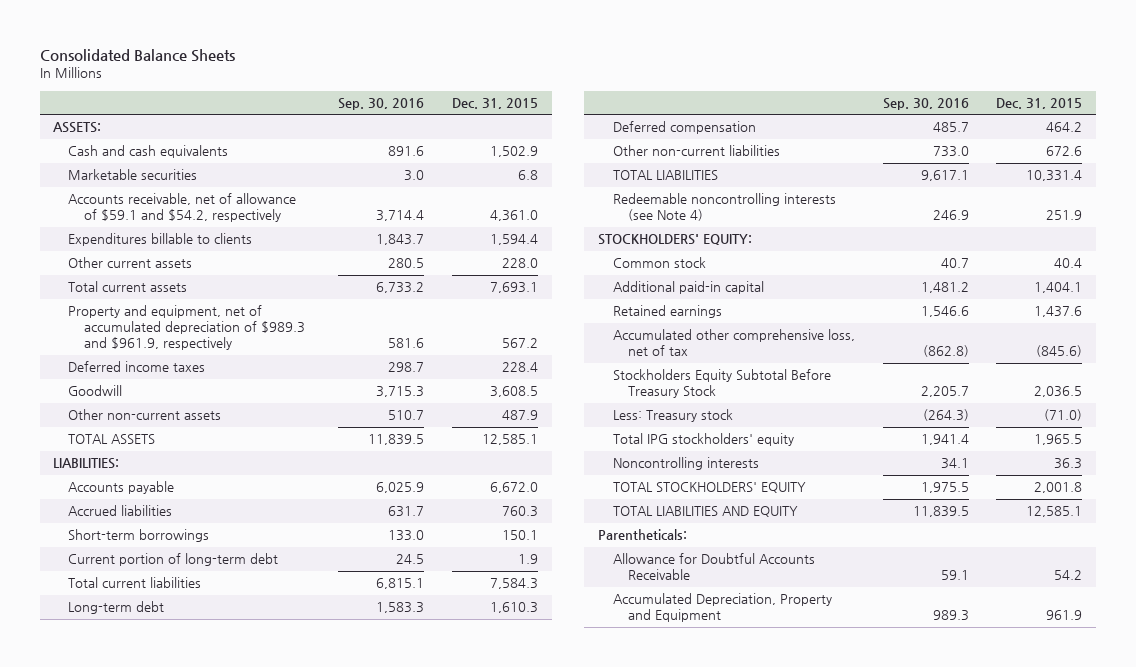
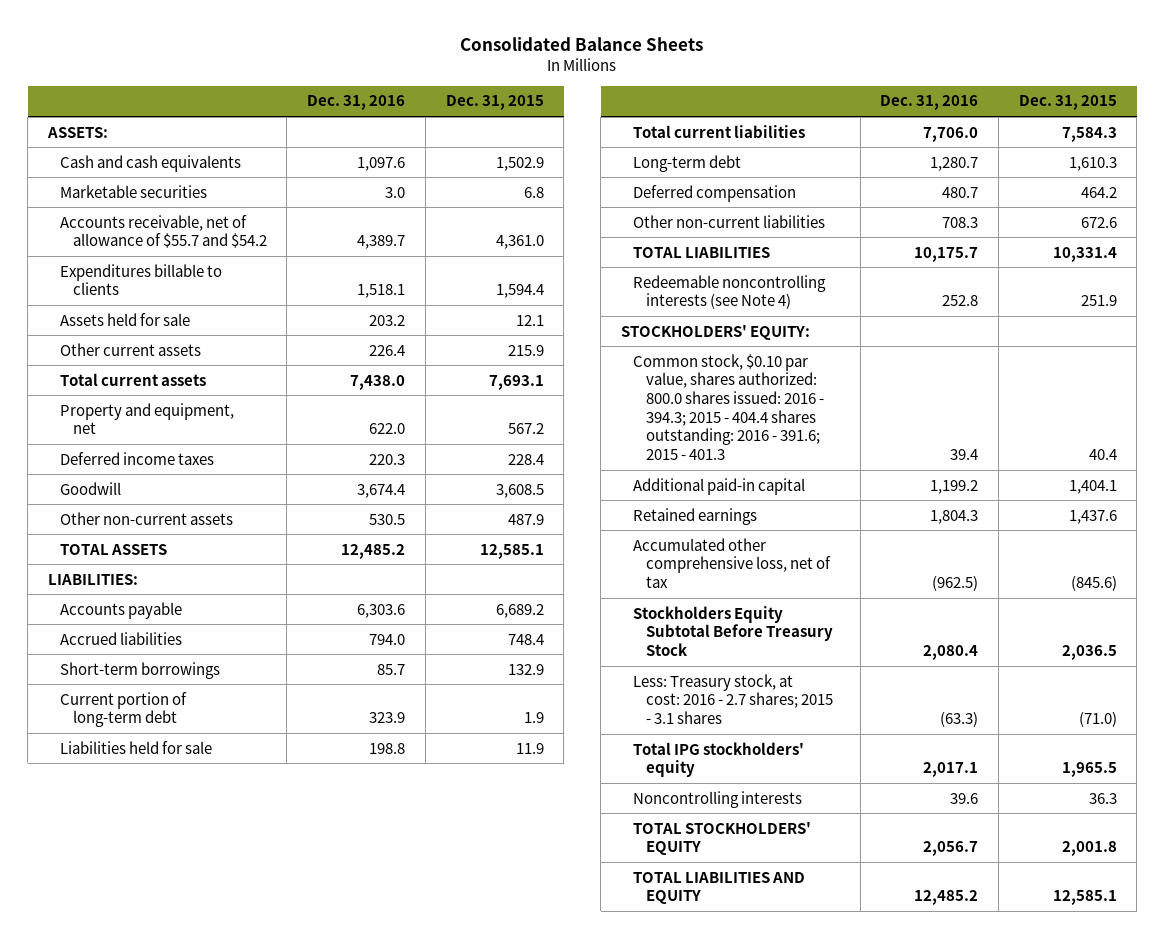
[338,98,425,111] Sep. 30, 2016 -> none
none -> [307,95,406,111] Dec. 31, 2016
[68,193,297,223] Accounts receivable, net of allowance of $59.1 and $54.2, respectively -> [60,214,267,249] Accounts receivable, net of allowance of $55.7 and $54.2
none -> [60,312,191,326] Assets held for sale
[501,258,538,269] 228.0 -> [507,344,544,356] 215.9
[68,305,305,351] Property and equipment, net of accumulated depreciation of $989.3 and $961.9, respectively -> [60,402,235,435] Property and equipment, net
[489,482,538,494] 6,672.0 -> [495,603,544,618] 6,689.2
[501,506,538,518] 760.3 -> [507,633,544,645] 748.4
[501,530,538,541] 150.1 -> [507,663,544,675] 132.9
none -> [60,740,213,754] Liabilities held for sale
[613,257,707,269] Common stock -> [633,353,824,461] Common stock, $0.10 par value, shares authorized: 800.0 shares issued: 2016 - 394.3; 2015 - 404.4 shares outstanding: 2016 - 391.6; 2015 - 401.3
[613,409,734,423] Less: Treasury stock -> [633,673,833,725] Less: Treasury stock, at cost: 2016 - 2.7 shares; 2015 - 3.1 shares
[598,529,688,541] Parentheticals: -> none
[613,553,816,581] Allowance for Doubtful Accounts Receivable -> none
[613,593,833,623] Accumulated Depreciation, Property and Equipment -> none

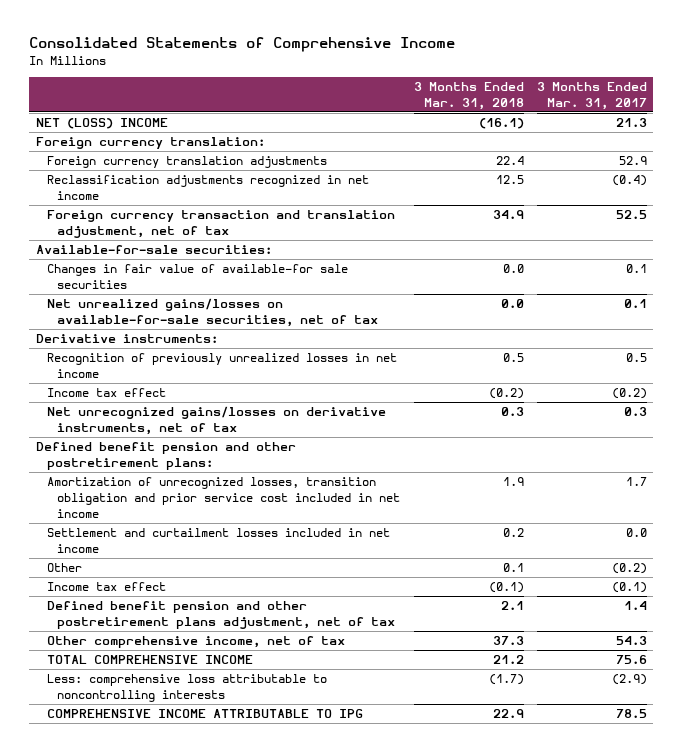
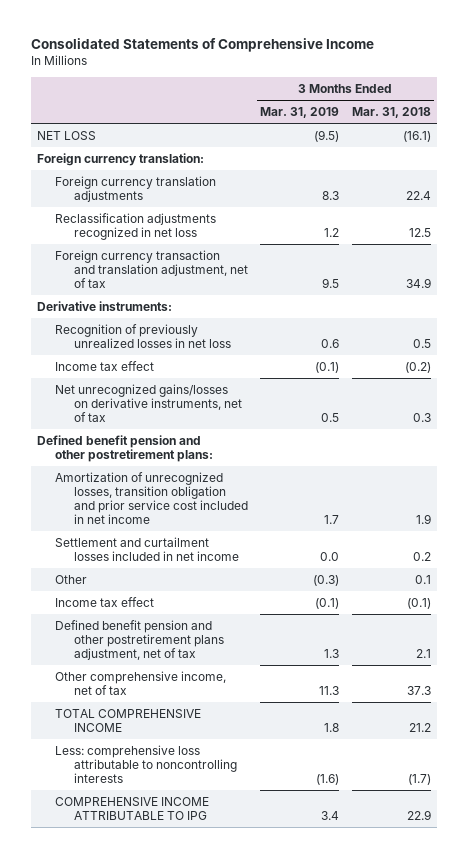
[536,82,647,110] 3 Months Ended Mar. 31, 2017 -> none
none -> [260,107,340,119] Mar. 31, 2019
[35,118,168,130] NET (LOSS) INCOME -> [36,130,96,140] NET LOSS
[46,175,369,201] Reclassification adjustments recognized in net income -> [55,212,217,240] Reclassification adjustments recognized in net loss
[35,245,272,255] Available-for-sale securities: -> none
[46,264,348,290] Changes in fair value of available-for sale securities -> none
[46,298,379,328] Net unrealized gains/losses on available-for-sale securities, net of tax -> none
[46,353,397,379] Recognition of previously unrealized losses in net income -> [55,323,231,348] Recognition of previously unrealized losses in net loss

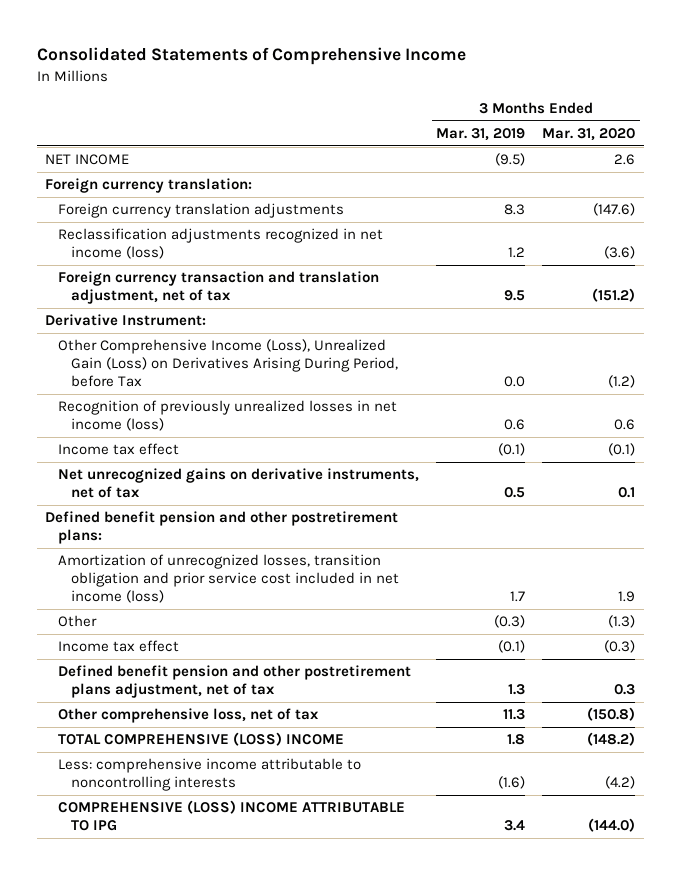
[351,107,431,119] Mar. 31, 2018 -> none
none -> [542,128,636,142] Mar. 31, 2020
[36,130,96,140] NET LOSS -> [45,154,130,166] NET INCOME
[55,212,217,240] Reclassification adjustments recognized in net loss -> [58,228,384,260] Reclassification adjustments recognized in net income (loss)
[36,300,172,311] Derivative instruments: -> [45,314,207,327] Derivative Instrument:
none -> [58,339,399,388] Other Comprehensive Income (Loss), Unrealized Gain (Loss) on Derivatives Arising During Period, before Tax
[55,323,231,348] Recognition of previously unrealized losses in net loss -> [58,400,398,432] Recognition of previously unrealized losses in net income (loss)
[55,383,242,422] Net unrecognized gains/losses on derivative instruments, net of tax -> [58,468,420,499] Net unrecognized gains on derivative instruments, net of tax
[55,536,239,561] Settlement and curtailment losses included in net income -> none
[55,471,248,524] Amortization of unrecognized losses, transition obligation and prior service cost included in net income -> [58,554,400,604] Amortization of unrecognized losses, transition obligation and prior service cost included in net income (loss)
[55,670,227,695] Other comprehensive income, net of tax -> [58,708,320,724] Other comprehensive loss, net of tax
[55,708,202,732] TOTAL COMPREHENSIVE INCOME -> [58,732,345,747] TOTAL COMPREHENSIVE (LOSS) INCOME
[55,744,237,783] Less: comprehensive loss attributable to noncontrolling interests -> [58,758,362,792] Less: comprehensive income attributable to noncontrolling interests
[55,796,210,820] COMPREHENSIVE INCOME ATTRIBUTABLE TO IPG -> [58,800,406,832] COMPREHENSIVE (LOSS) INCOME ATTRIBUTABLE TO IPG

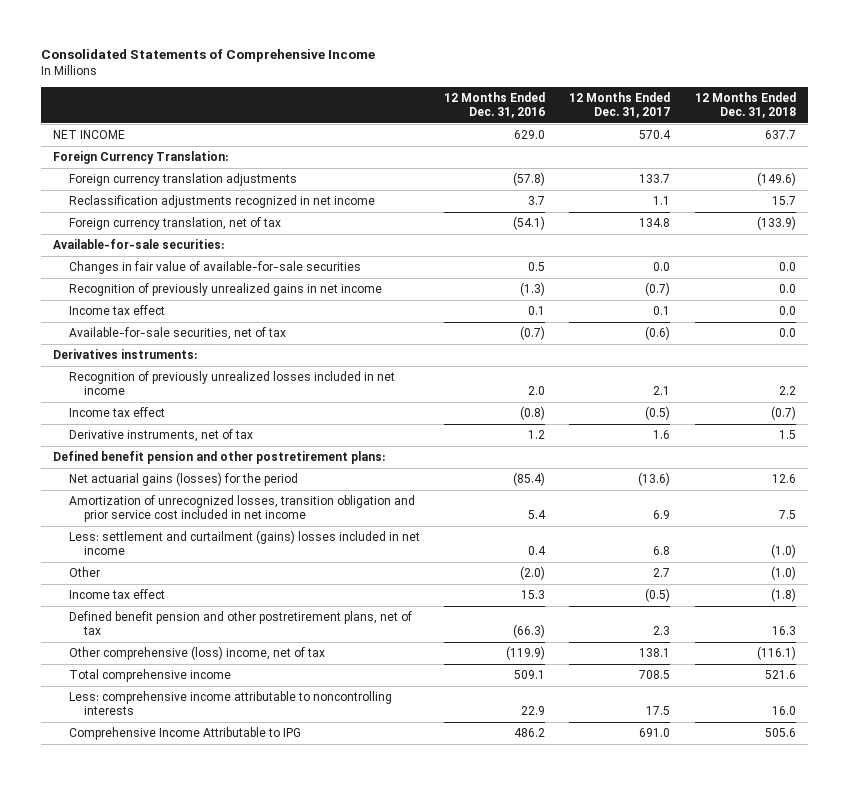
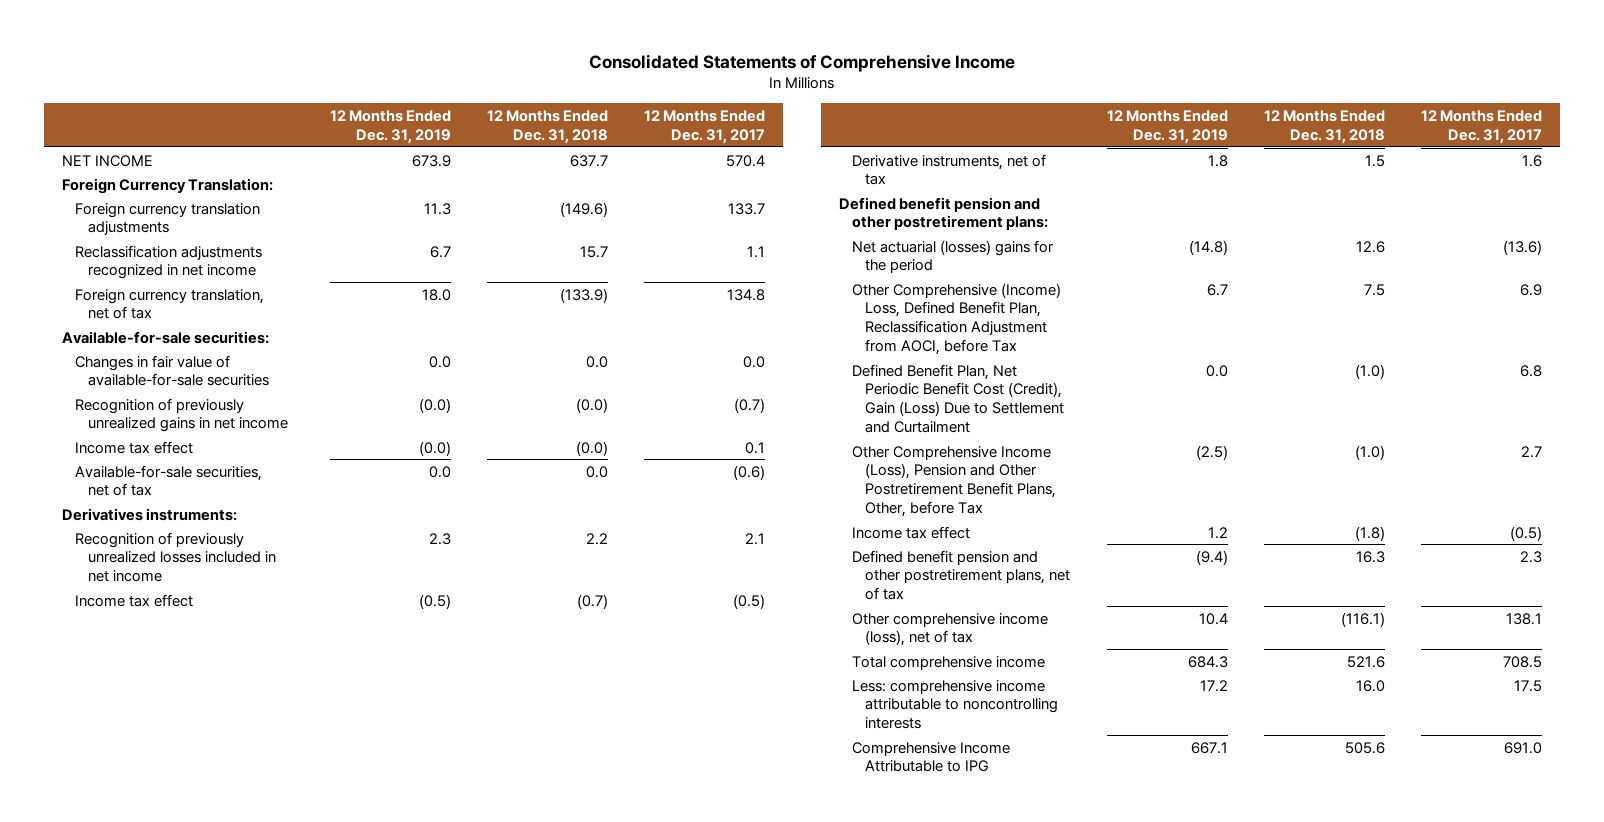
[444,92,546,118] 12 Months Ended Dec. 31, 2016 -> none
none -> [329,109,451,144] 12 Months Ended Dec. 31, 2019
[778,284,796,294] 0.0 -> [575,397,608,413] (0.0)
[778,306,796,316] 0.0 -> [575,440,608,456] (0.0)
[68,472,298,487] Net actuarial gains (losses) for the period -> [852,239,1055,274] Net actuarial (losses) gains for the period
[68,495,415,523] Amortization of unrecognized losses, transition obligation and prior service cost included in net income -> [852,282,1062,356] Other Comprehensive (Income) Loss, Defined Benefit Plan, Reclassification Adjustment from AOCI, before Tax
[68,530,420,556] Less: settlement and curtailment (gains) losses included in net income -> [852,363,1065,434] Defined Benefit Plan, Net Periodic Benefit Cost (Credit), Gain (Loss) Due to Settlement and Curtailment
[68,567,100,578] Other -> [852,445,1057,518] Other Comprehensive Income (Loss), Pension and Other Postretirement Benefit Plans, Other, before Tax
[68,646,325,661] Other comprehensive (loss) income, net of tax -> [852,612,1049,647] Other comprehensive income (loss), net of tax

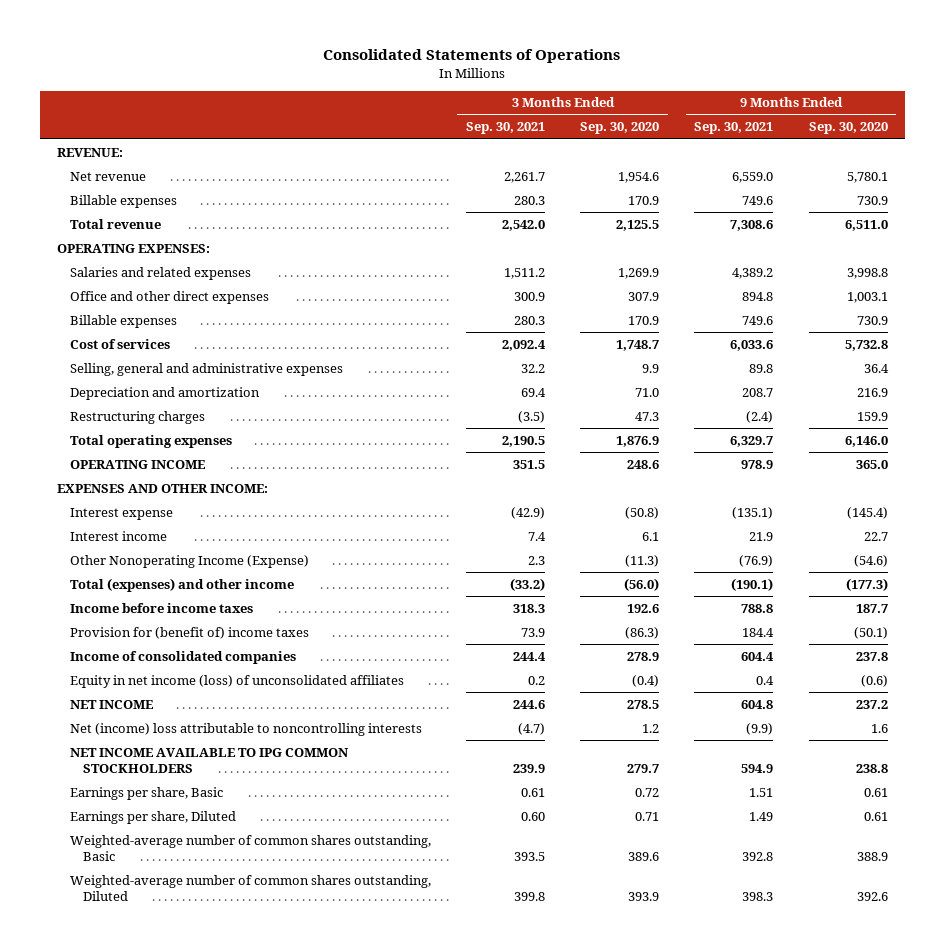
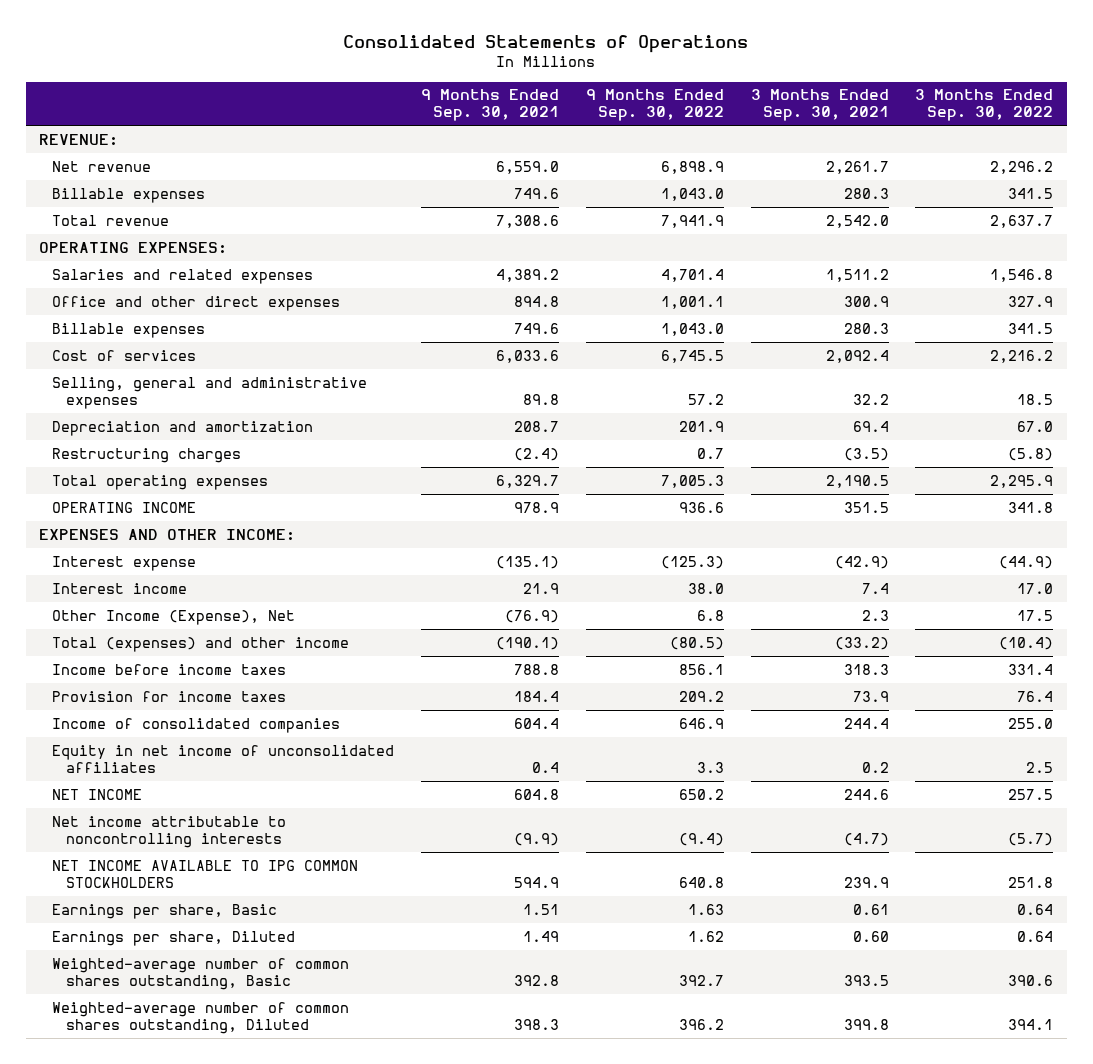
[580,122,660,135] Sep. 30, 2020 -> none
[808,122,888,135] Sep. 30, 2020 -> none
none -> [585,89,724,122] 9 Months Ended Sep. 30, 2022
none -> [915,89,1054,122] 3 Months Ended Sep. 30, 2022
[69,554,309,568] Other Nonoperating Income (Expense) -> [52,609,296,625] Other Income (Expense), Net
[69,626,309,639] Provision for (benefit of) income taxes -> [52,690,287,702] Provision for income taxes
[69,674,404,688] Equity in net income (loss) of unconsolidated affiliates -> [52,744,395,773] Equity in net income of unconsolidated affiliates
[69,722,422,736] Net (income) loss attributable to noncontrolling interests -> [52,815,287,848] Net income attributable to noncontrolling interests

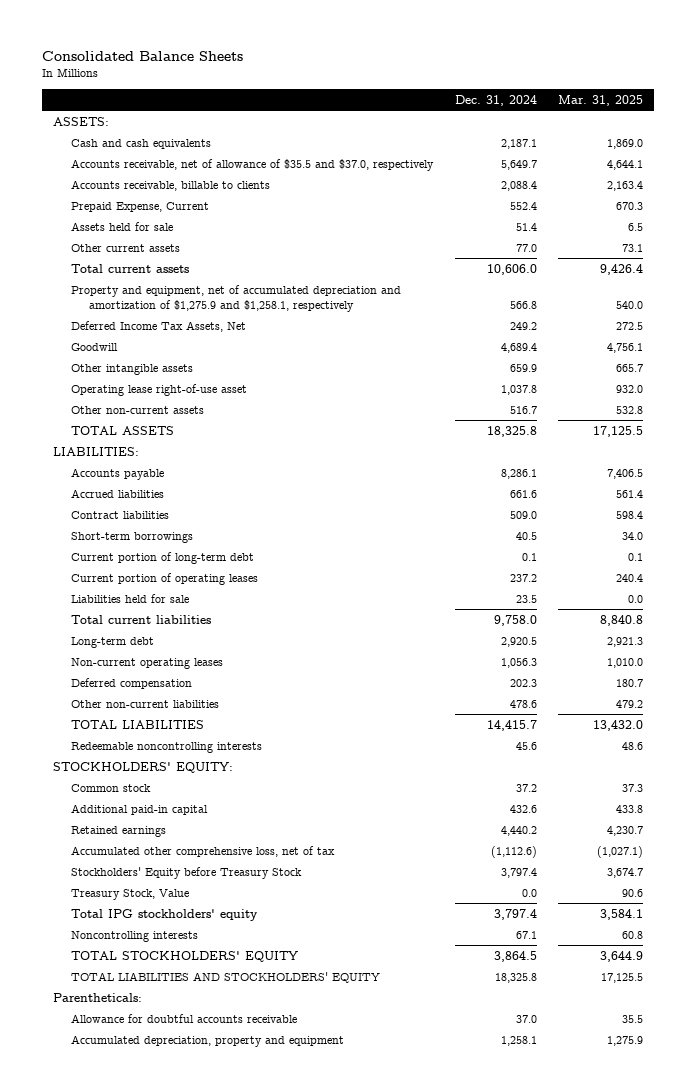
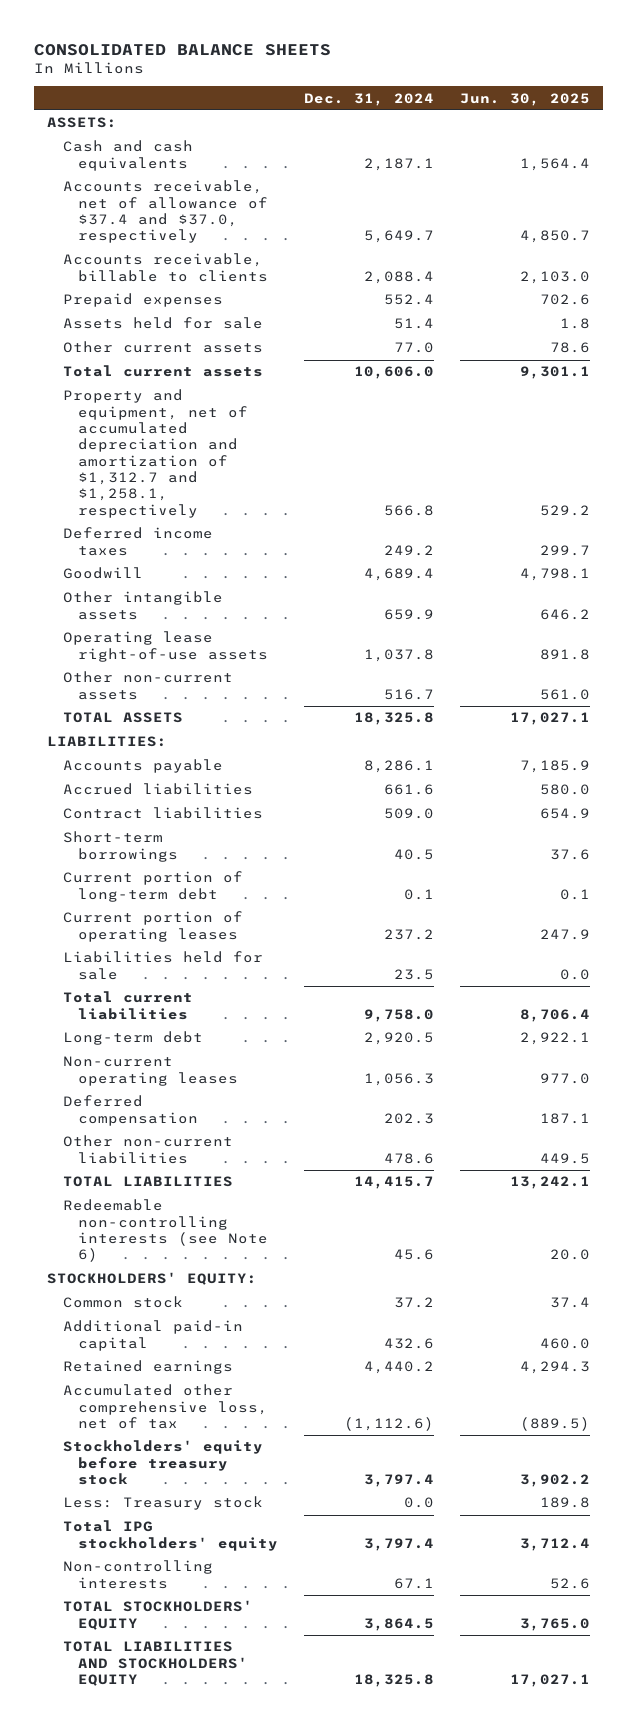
[41,50,243,61] Consolidated Balance Sheets -> [34,43,332,56] CONSOLIDATED BALANCE SHEETS
[558,94,644,106] Mar. 31, 2025 -> none
none -> [460,92,591,106] Jun. 30, 2025
[70,158,434,171] Accounts receivable, net of allowance of $35.5 and $37.0, respectively -> [62,180,269,244] Accounts receivable, net of allowance of $37.4 and $37.0, respectively
[70,201,209,212] Prepaid Expense, Current -> [62,293,223,308] Prepaid expenses
[70,284,401,312] Property and equipment, net of accumulated depreciation and amortization of $1,275.9 and $1,258.1, respectively -> [62,389,249,518] Property and equipment, net of accumulated depreciation and amortization of $1,312.7 and $1,258.1, respectively
[70,320,246,332] Deferred Income Tax Assets, Net -> [62,527,213,556] Deferred income taxes
[70,383,247,396] Operating lease right-of-use asset -> [62,631,269,662] Operating lease right-of-use assets
[70,741,262,753] Redeemable noncontrolling interests -> [62,1199,269,1263] Redeemable non-controlling interests (see Note 6)
[70,866,302,879] Stockholders' Equity before Treasury Stock -> [62,1440,263,1486] Stockholders' equity before treasury stock
[70,888,189,900] Treasury Stock, Value -> [62,1496,263,1511] Less: Treasury stock
[70,930,198,942] Noncontrolling interests -> [62,1560,213,1589] Non-controlling interests
[52,992,142,1002] Parentheticals: -> none
[70,1013,297,1023] Allowance for doubtful accounts receivable -> none
[70,1034,344,1047] Accumulated depreciation, property and equipment -> none

